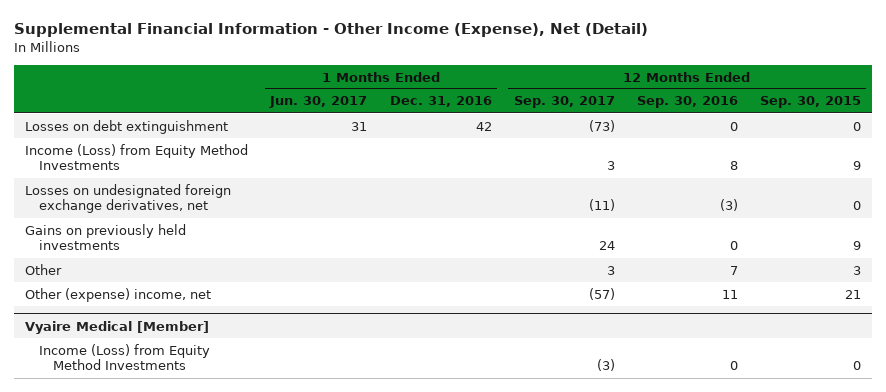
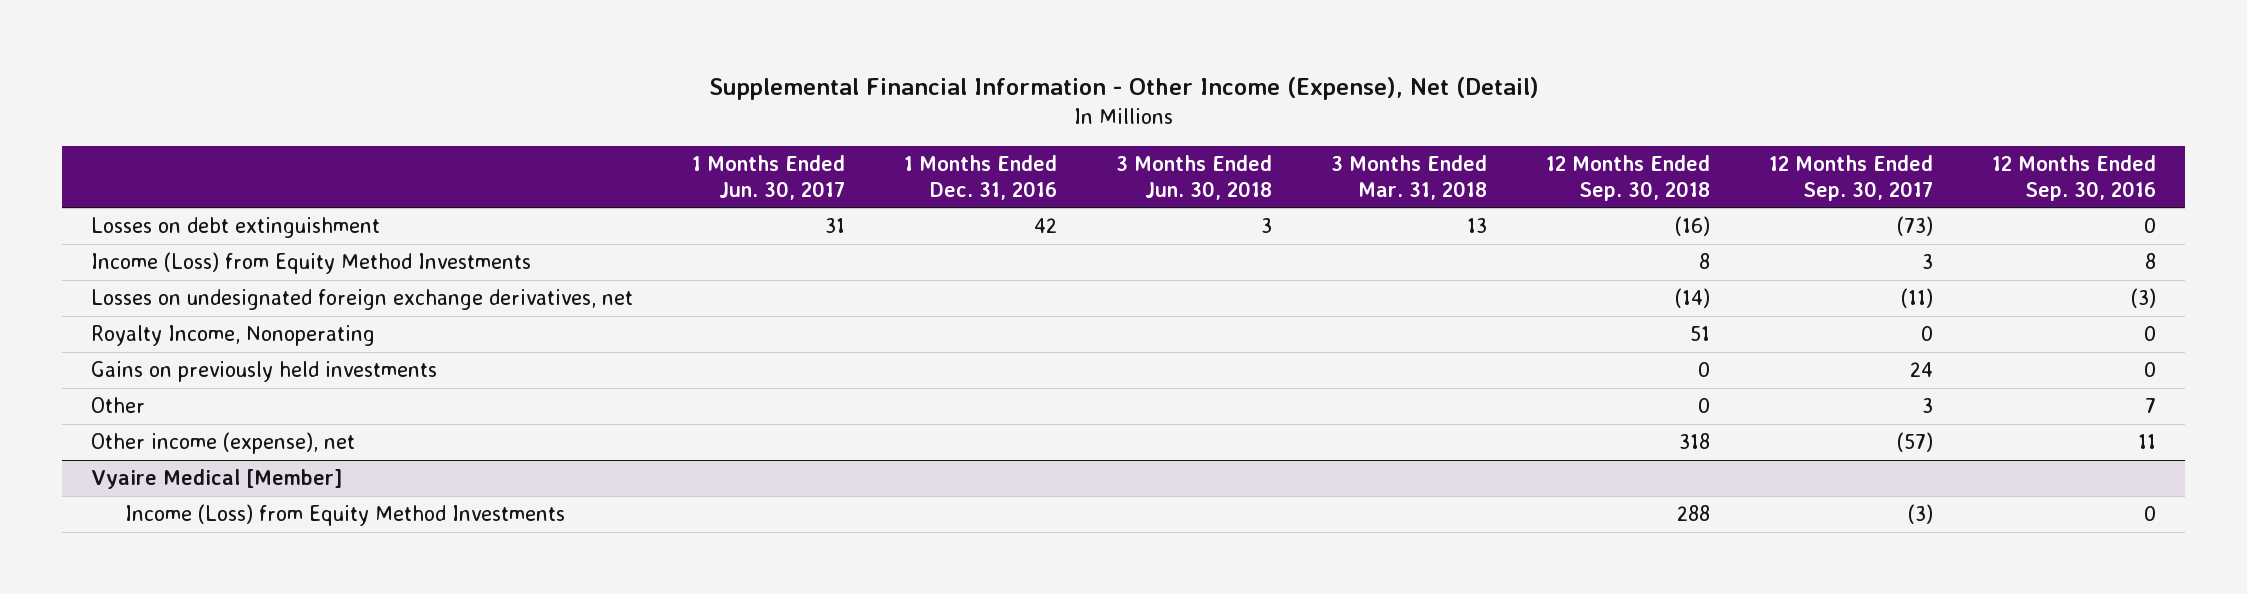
[759,96,861,109] Sep. 30, 2015 -> none
none -> [1116,154,1273,200] 3 Months Ended Jun. 30, 2018
none -> [1331,154,1488,200] 3 Months Ended Mar. 31, 2018
none -> [1546,154,1711,201] 12 Months Ended Sep. 30, 2018
none -> [91,325,376,347] Royalty Income, Nonoperating
[25,287,212,302] Other (expense) income, net -> [91,432,356,455] Other income (expense), net

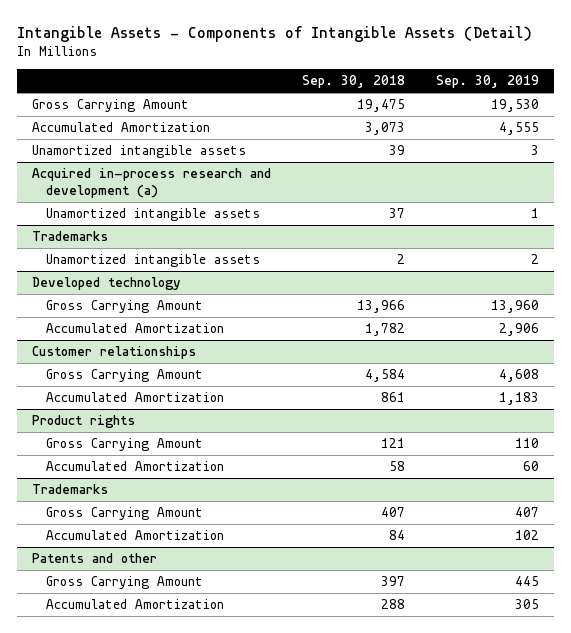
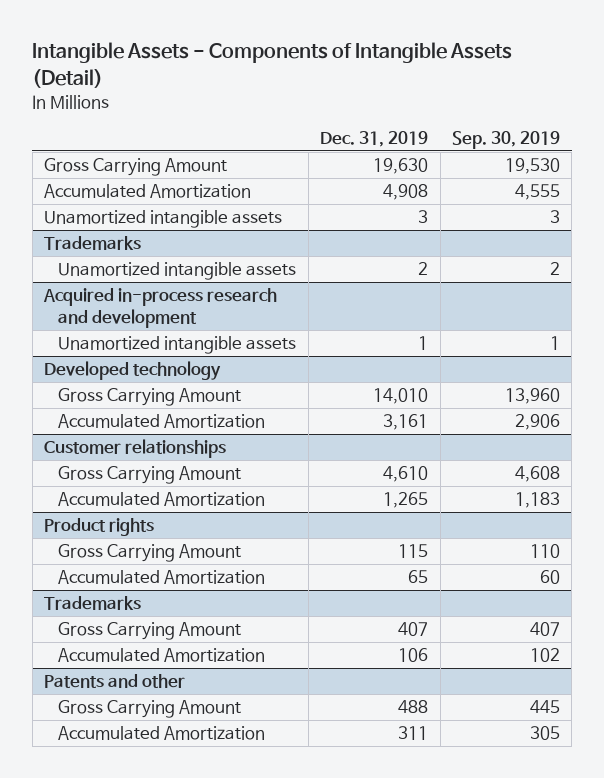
[302,75,406,89] Sep. 30, 2018 -> none
none -> [320,130,429,147] Dec. 31, 2019
[32,168,272,198] Acquired in-process research and development (a) -> none
[46,208,261,222] Unamortized intangible assets -> none
none -> [42,288,277,329] Acquired in-process research and development
none -> [58,336,297,355] Unamortized intangible assets

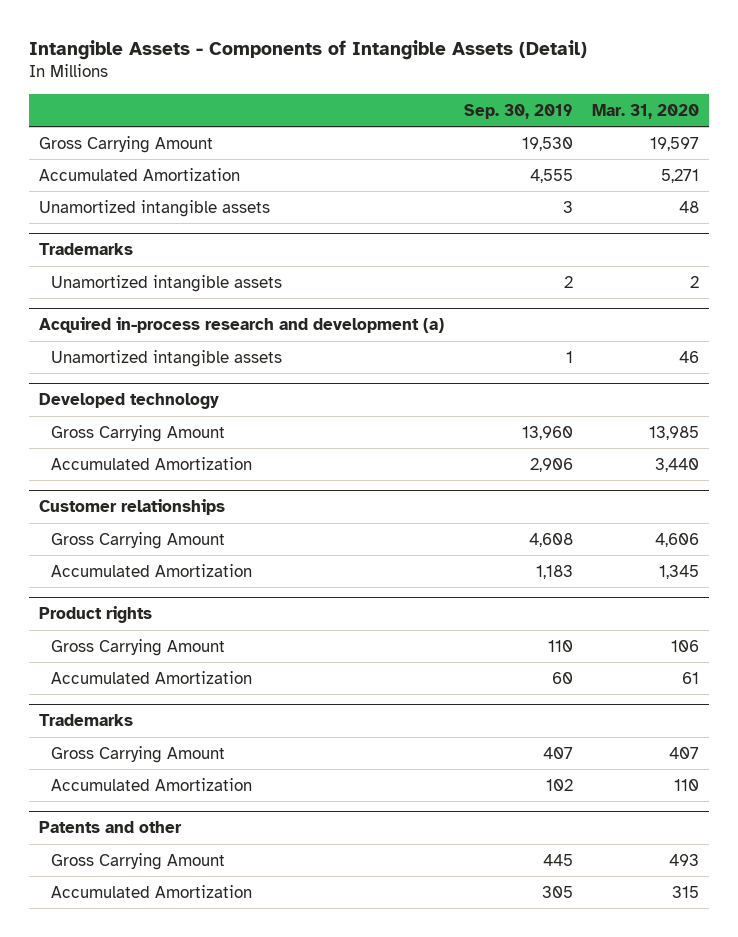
[320,130,429,147] Dec. 31, 2019 -> none
none -> [592,103,700,119] Mar. 31, 2020
[42,288,277,329] Acquired in-process research and development -> [38,317,444,334] Acquired in-process research and development (a)

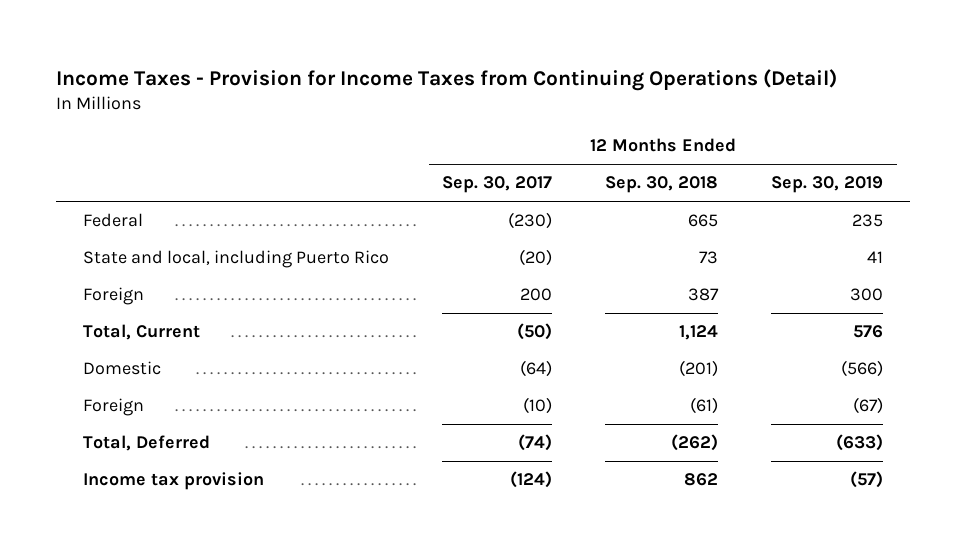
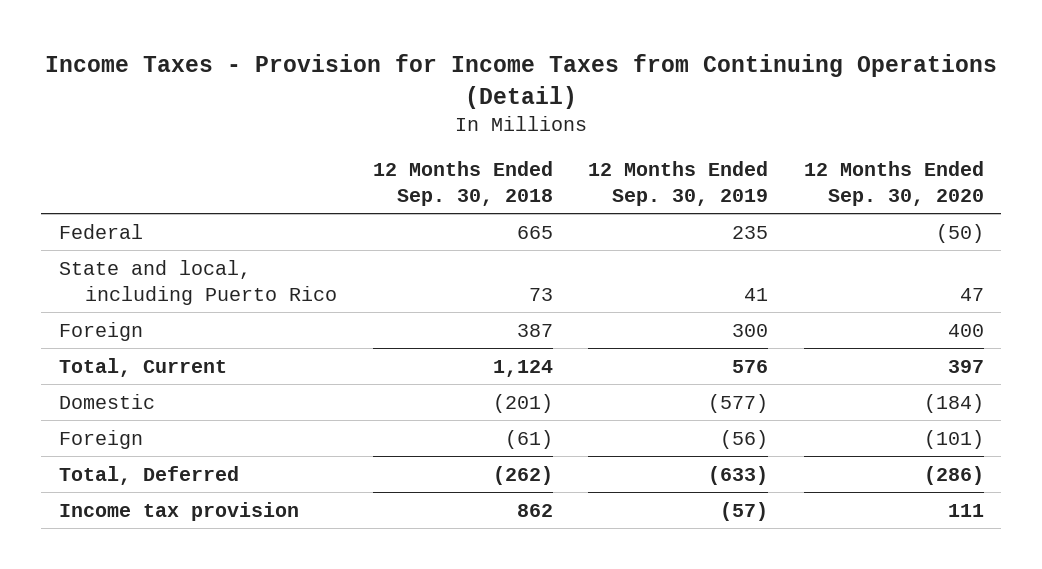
[442,176,553,194] Sep. 30, 2017 -> none
none -> [803,160,984,206] 12 Months Ended Sep. 30, 2020
[841,360,884,378] (566) -> [708,393,769,413] (577)
[853,397,884,415] (67) -> [720,429,769,449] (56)

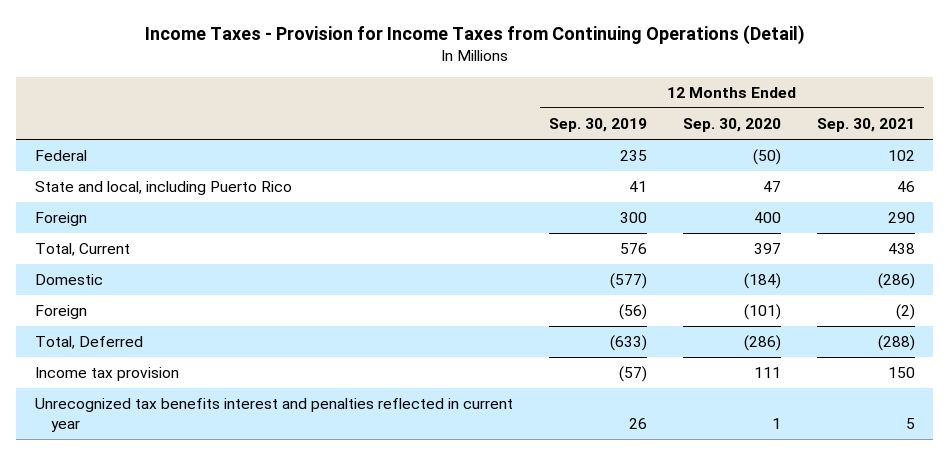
[372,160,553,206] 12 Months Ended Sep. 30, 2018 -> none
none -> [817,117,916,132] Sep. 30, 2021
none -> [34,398,513,432] Unrecognized tax benefits interest and penalties reflected in current year

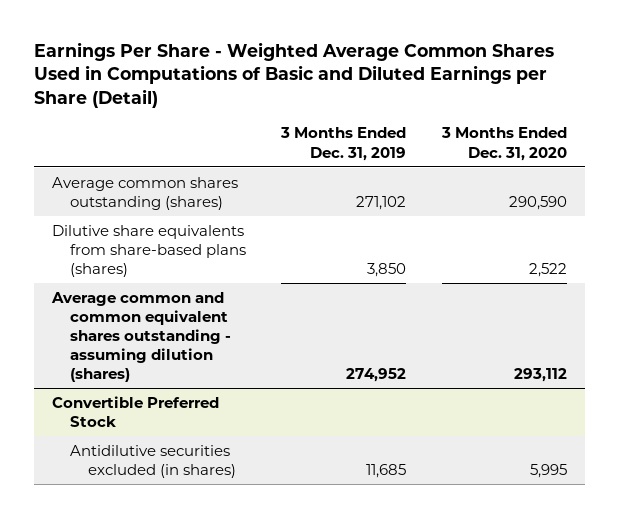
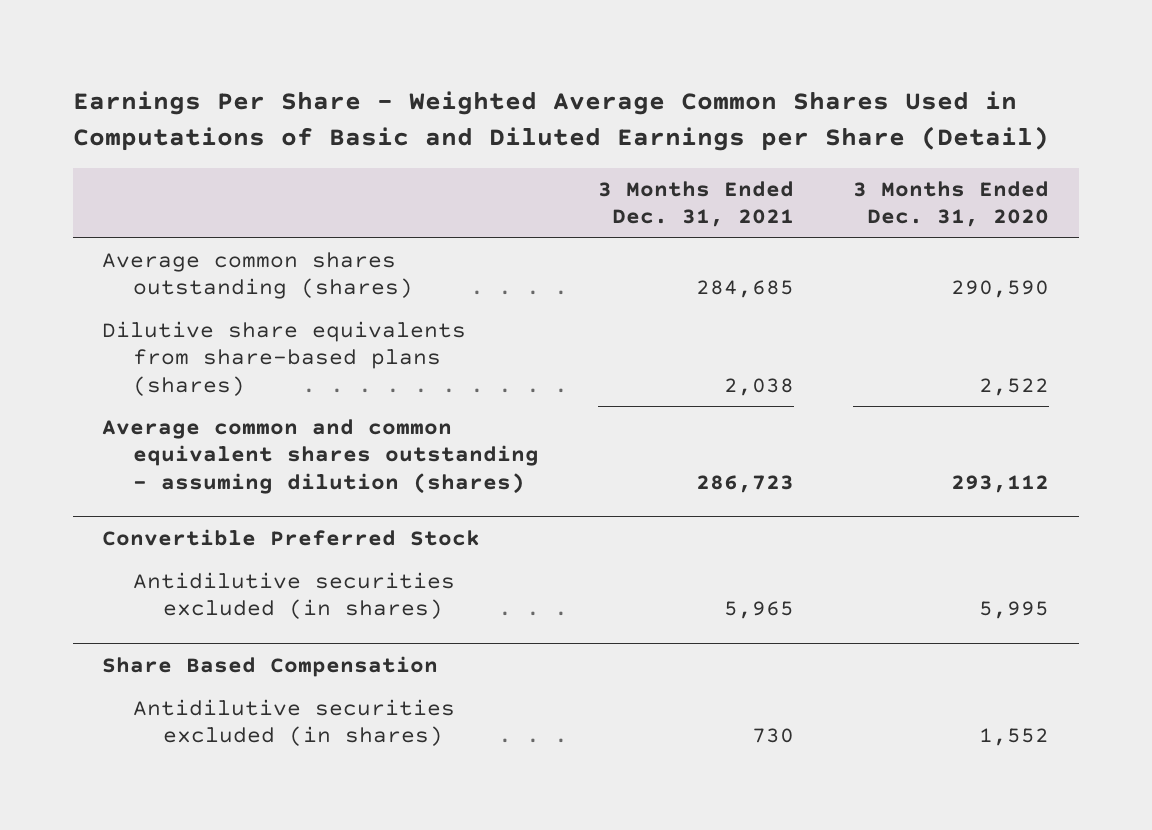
[280,127,407,161] 3 Months Ended Dec. 31, 2019 -> none
none -> [598,181,795,228] 3 Months Ended Dec. 31, 2021
none -> [102,655,439,677] Share Based Compensation
none -> [132,699,455,747] Antidilutive securities excluded (in shares)

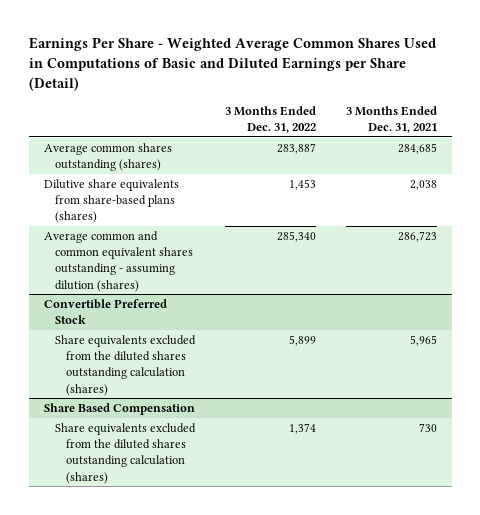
[853,181,1050,228] 3 Months Ended Dec. 31, 2020 -> none
none -> [224,105,316,133] 3 Months Ended Dec. 31, 2022
[132,572,455,620] Antidilutive securities excluded (in shares) -> [54,335,196,396] Share equivalents excluded from the diluted shares outstanding calculation (shares)
[132,699,455,747] Antidilutive securities excluded (in shares) -> [54,423,196,484] Share equivalents excluded from the diluted shares outstanding calculation (shares)

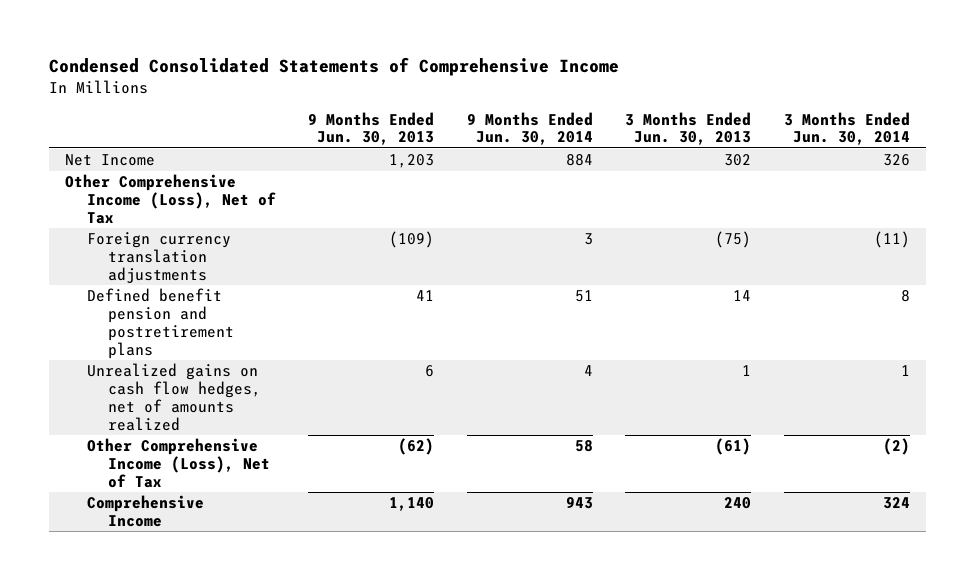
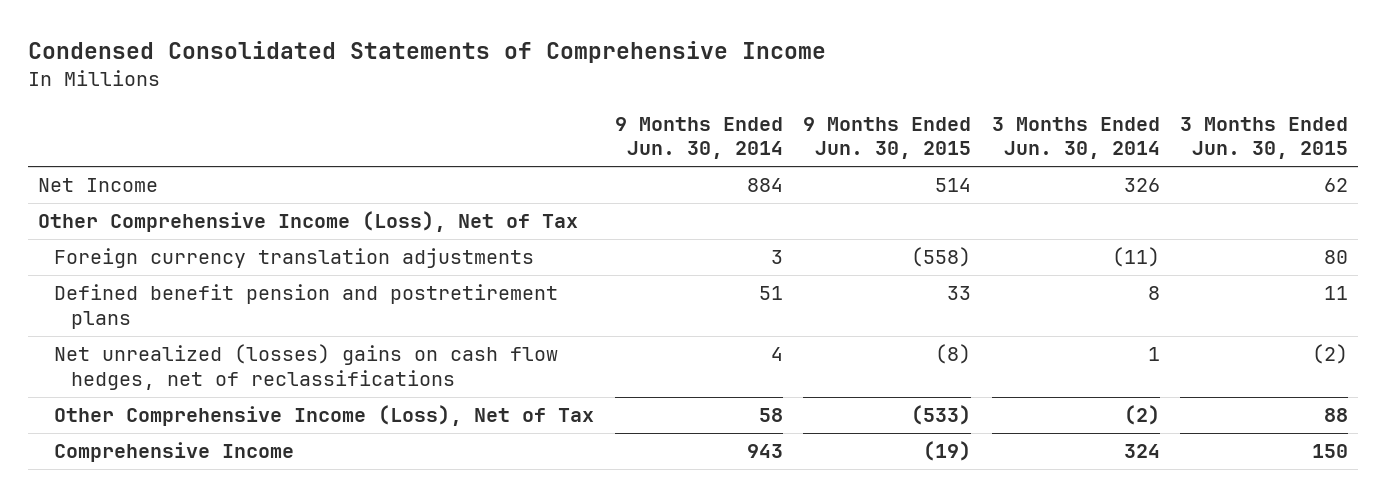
[308,111,435,146] 9 Months Ended Jun. 30, 2013 -> none
[625,111,752,146] 3 Months Ended Jun. 30, 2013 -> none
none -> [803,116,972,160] 9 Months Ended Jun. 30, 2015
none -> [1179,116,1348,160] 3 Months Ended Jun. 30, 2015
[86,363,262,431] Unrealized gains on cash flow hedges, net of amounts realized -> [54,344,559,390] Net unrealized (losses) gains on cash flow hedges, net of reclassifications

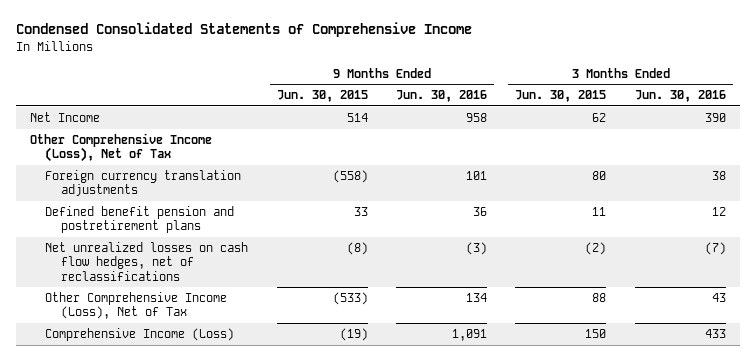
[614,116,783,160] 9 Months Ended Jun. 30, 2014 -> none
[991,116,1160,160] 3 Months Ended Jun. 30, 2014 -> none
none -> [396,90,488,103] Jun. 30, 2016
none -> [634,90,726,103] Jun. 30, 2016
[54,344,559,390] Net unrealized (losses) gains on cash flow hedges, net of reclassifications -> [45,241,249,281] Net unrealized losses on cash flow hedges, net of reclassifications
[54,442,295,463] Comprehensive Income -> [45,327,235,341] Comprehensive Income (Loss)

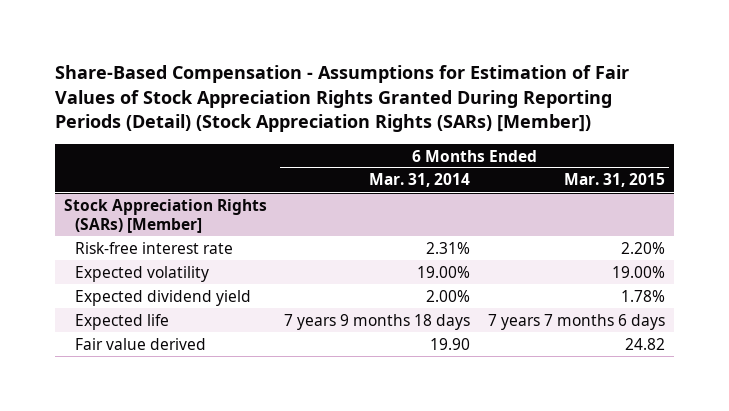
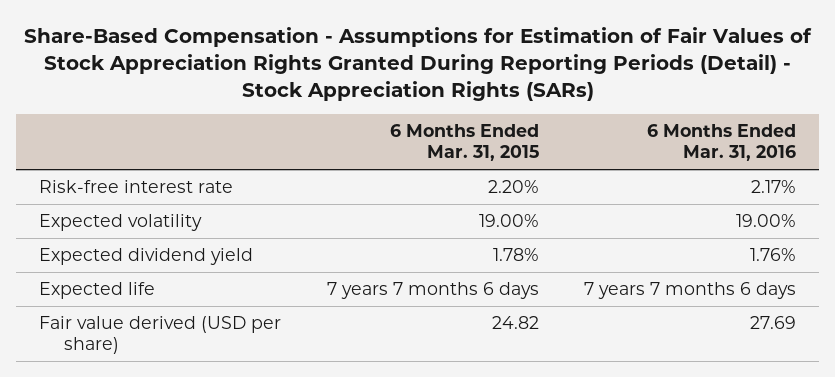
[54,65,629,133] Share-Based Compensation - Assumptions for Estimation of Fair Values of Stock Appreciation Rights Granted During Reporting Periods (Detail) (Stock Appreciation Rights (SARs) [Member]) -> [23,27,812,101] Share-Based Compensation - Assumptions for Estimation of Fair Values of Stock Appreciation Rights Granted During Reporting Periods (Detail) - Stock Appreciation Rights (SARs)
[369,173,471,188] Mar. 31, 2014 -> none
none -> [646,124,796,162] 6 Months Ended Mar. 31, 2016
[63,198,267,234] Stock Appreciation Rights (SARs) [Member] -> none
[75,337,207,350] Fair value derived -> [39,315,282,355] Fair value derived (USD per share)

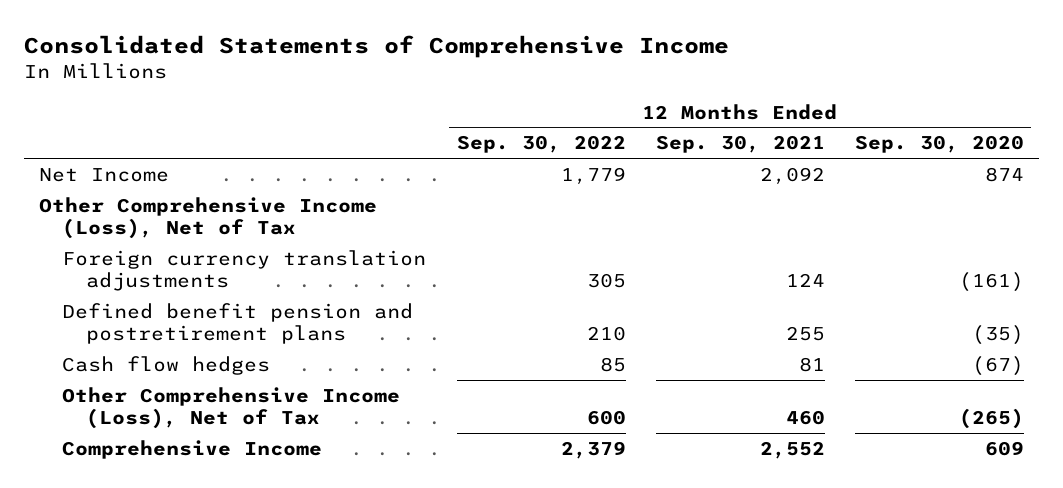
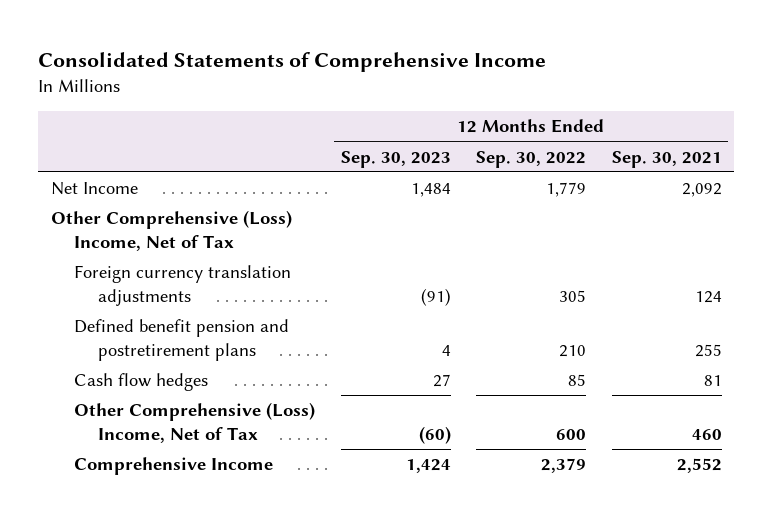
[854,135,1024,154] Sep. 30, 2020 -> none
none -> [340,150,451,168] Sep. 30, 2023
[39,196,378,239] Other Comprehensive Income (Loss), Net of Tax -> [50,210,292,251] Other Comprehensive (Loss) Income, Net of Tax
[62,386,401,429] Other Comprehensive Income (Loss), Net of Tax -> [74,402,316,443] Other Comprehensive (Loss) Income, Net of Tax

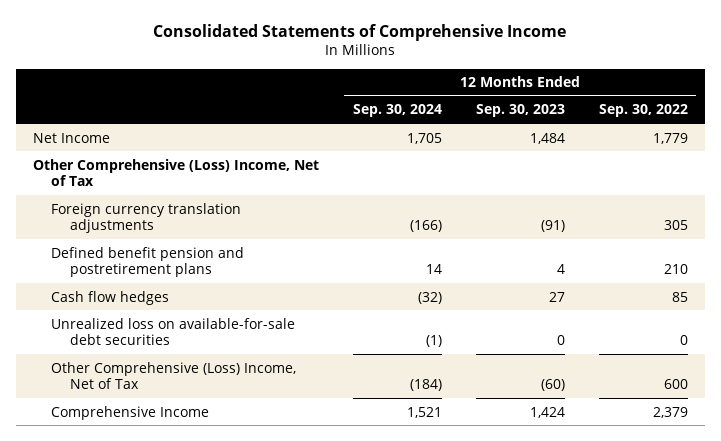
[611,150,722,168] Sep. 30, 2021 -> none
none -> [352,104,442,118] Sep. 30, 2024
none -> [51,317,296,346] Unrealized loss on available-for-sale debt securities

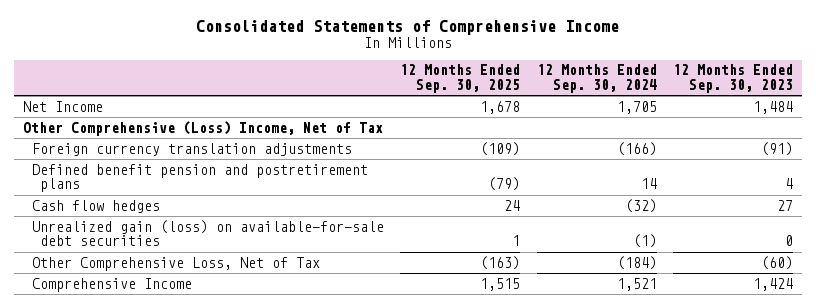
[598,104,688,118] Sep. 30, 2022 -> none
none -> [400,64,521,93] 12 Months Ended Sep. 30, 2025
[51,317,296,346] Unrealized loss on available-for-sale debt securities -> [31,219,384,247] Unrealized gain (loss) on available-for-sale debt securities
[51,361,297,390] Other Comprehensive (Loss) Income, Net of Tax -> [31,256,320,271] Other Comprehensive Loss, Net of Tax

